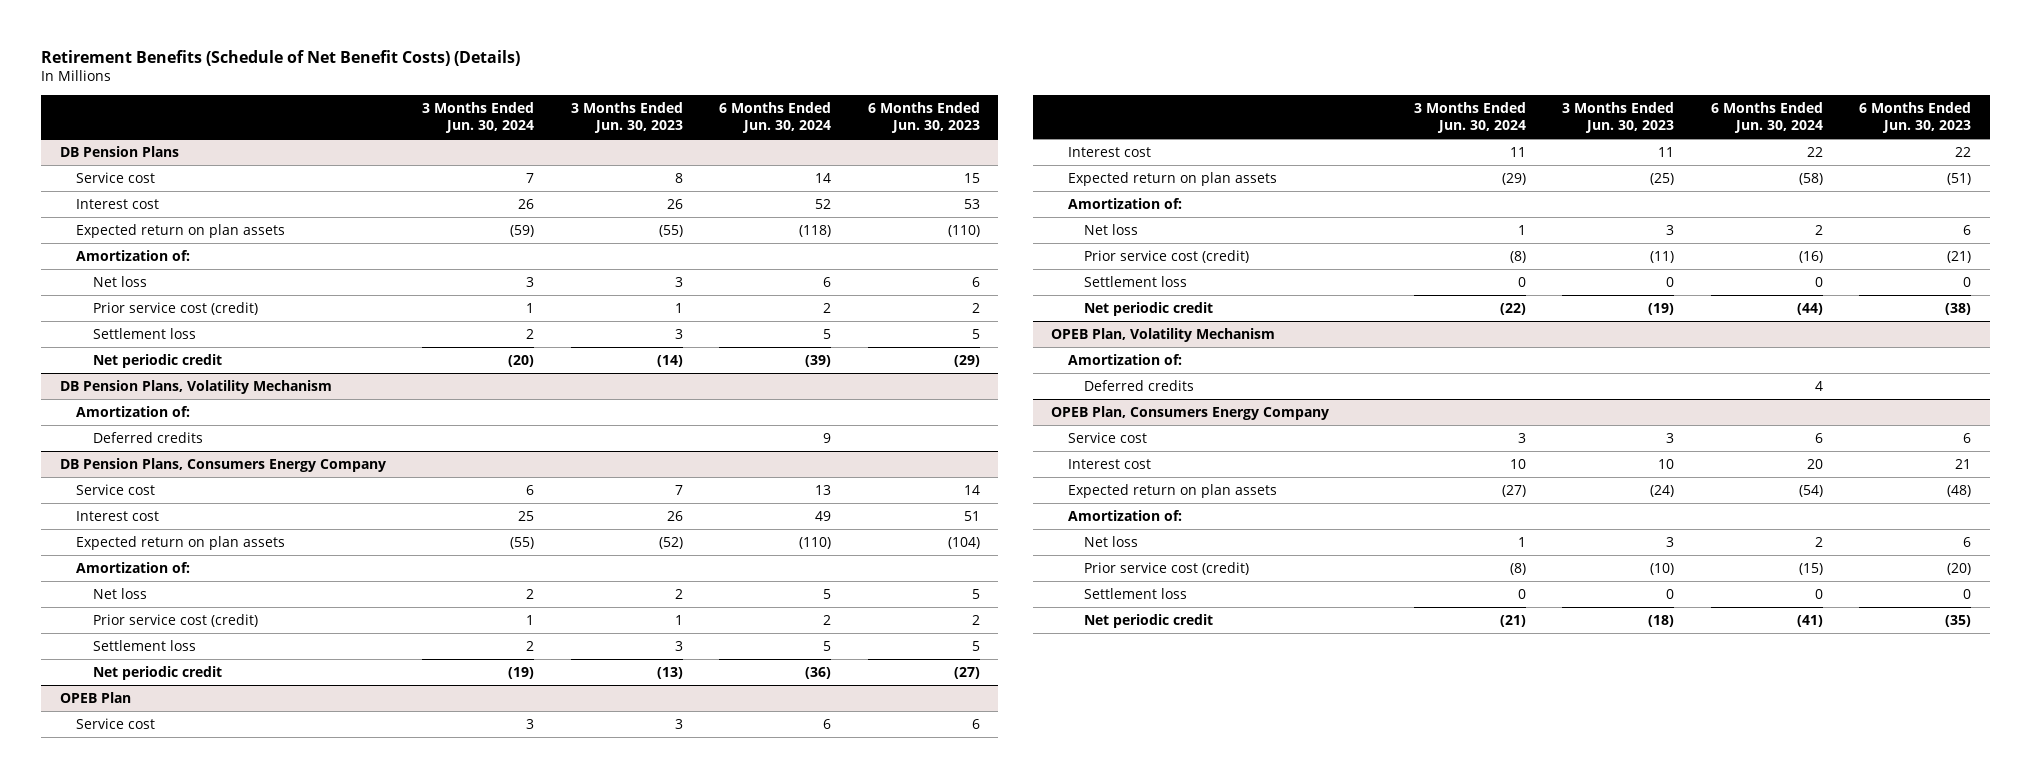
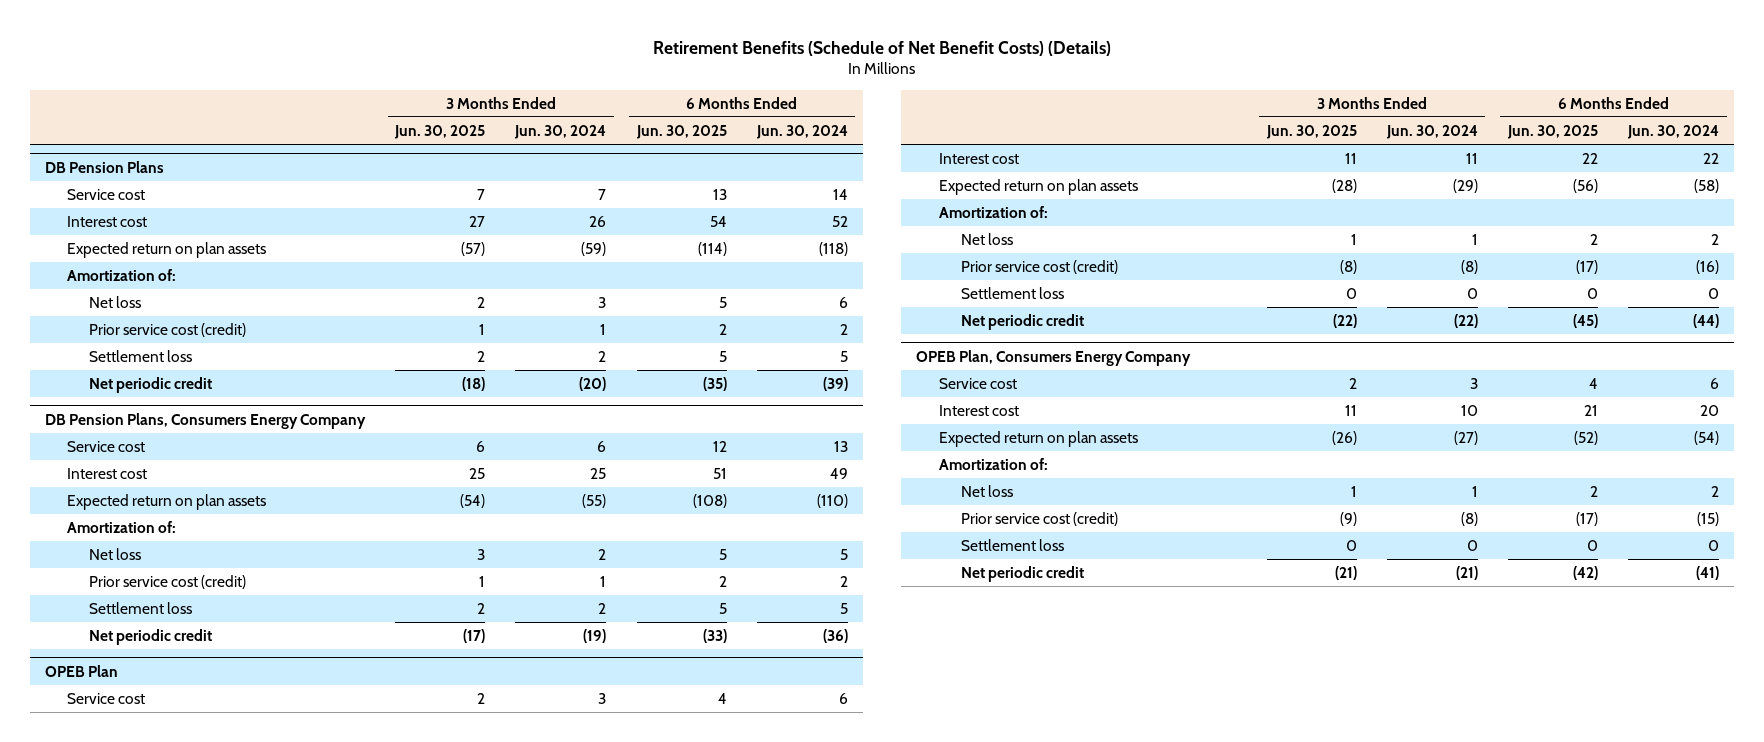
[570,101,683,134] 3 Months Ended Jun. 30, 2023 -> none
[868,101,981,134] 6 Months Ended Jun. 30, 2023 -> none
none -> [394,124,486,139] Jun. 30, 2025
none -> [635,124,727,139] Jun. 30, 2025
[59,379,332,394] DB Pension Plans, Volatility Mechanism -> none
[76,405,191,417] Amortization of: -> none
[93,431,204,443] Deferred credits -> none
[1051,327,1276,342] OPEB Plan, Volatility Mechanism -> none
[1067,353,1182,365] Amortization of: -> none
[1084,379,1195,391] Deferred credits -> none

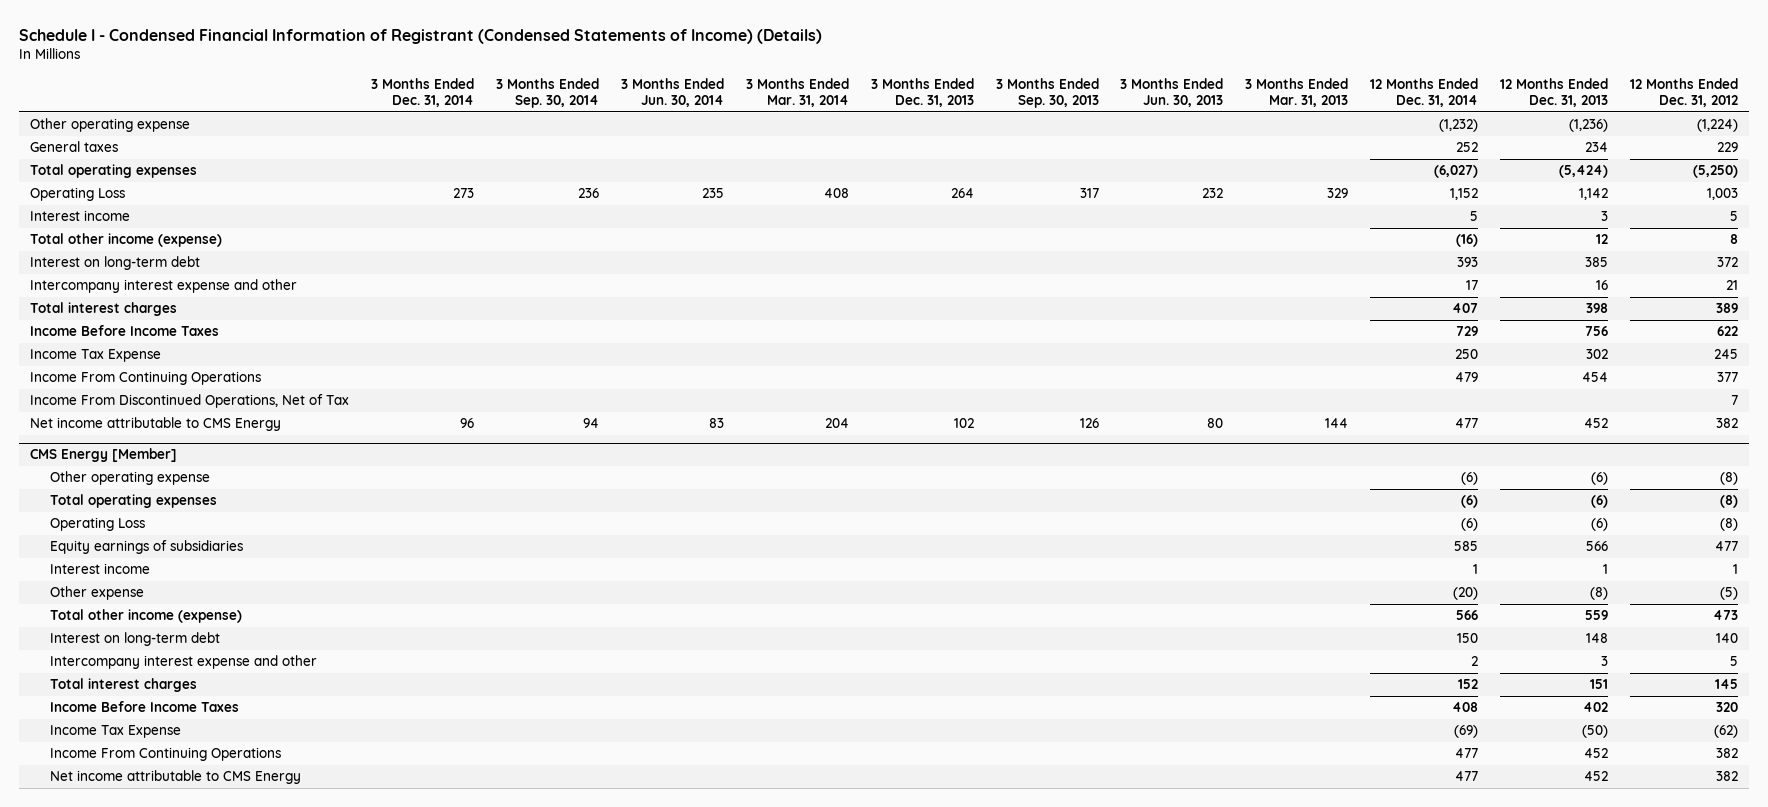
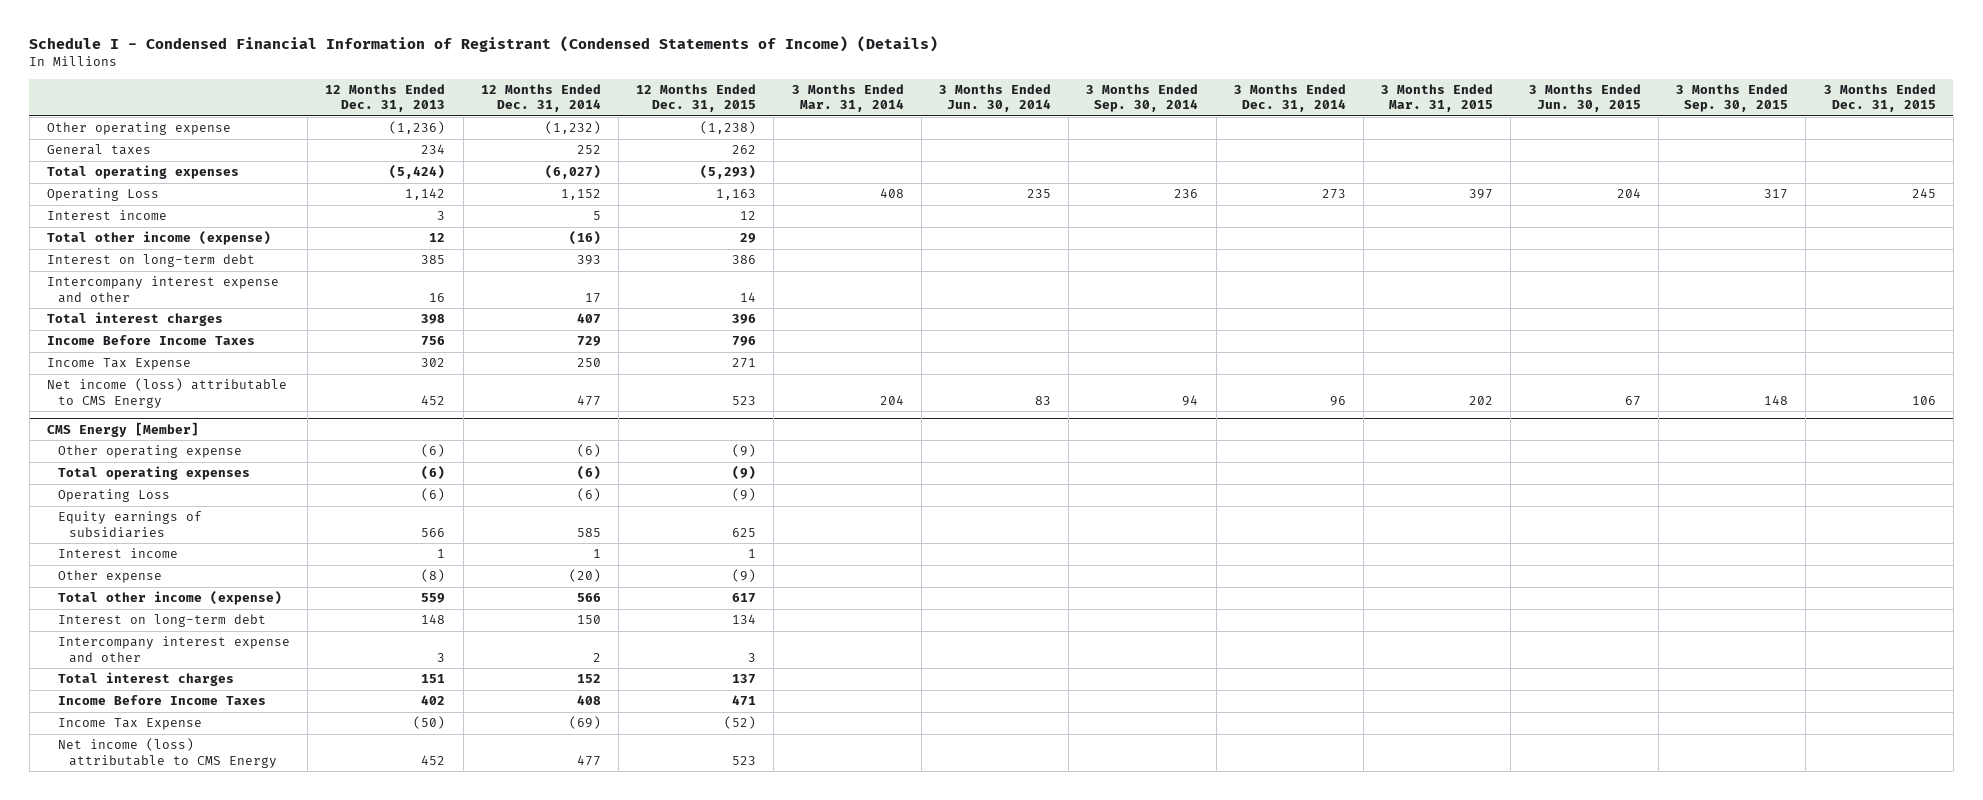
[870,78,974,108] 3 Months Ended Dec. 31, 2013 -> none
[995,78,1099,109] 3 Months Ended Sep. 30, 2013 -> none
[1120,78,1224,108] 3 Months Ended Jun. 30, 2013 -> none
[1245,78,1349,108] 3 Months Ended Mar. 31, 2013 -> none
[1630,78,1739,108] 12 Months Ended Dec. 31, 2012 -> none
none -> [636,84,757,113] 12 Months Ended Dec. 31, 2015
none -> [1381,84,1494,113] 3 Months Ended Mar. 31, 2015
none -> [1528,84,1641,113] 3 Months Ended Jun. 30, 2015
none -> [1676,84,1789,113] 3 Months Ended Sep. 30, 2015
none -> [1823,84,1936,113] 3 Months Ended Dec. 31, 2015
[30,371,262,386] Income From Continuing Operations -> none
[30,394,350,409] Income From Discontinued Operations, Net of Tax -> none
[30,417,282,432] Net income attributable to CMS Energy -> [47,378,288,408] Net income (loss) attributable to CMS Energy
[50,747,282,762] Income From Continuing Operations -> none
[50,770,302,785] Net income attributable to CMS Energy -> [57,738,277,768] Net income (loss) attributable to CMS Energy

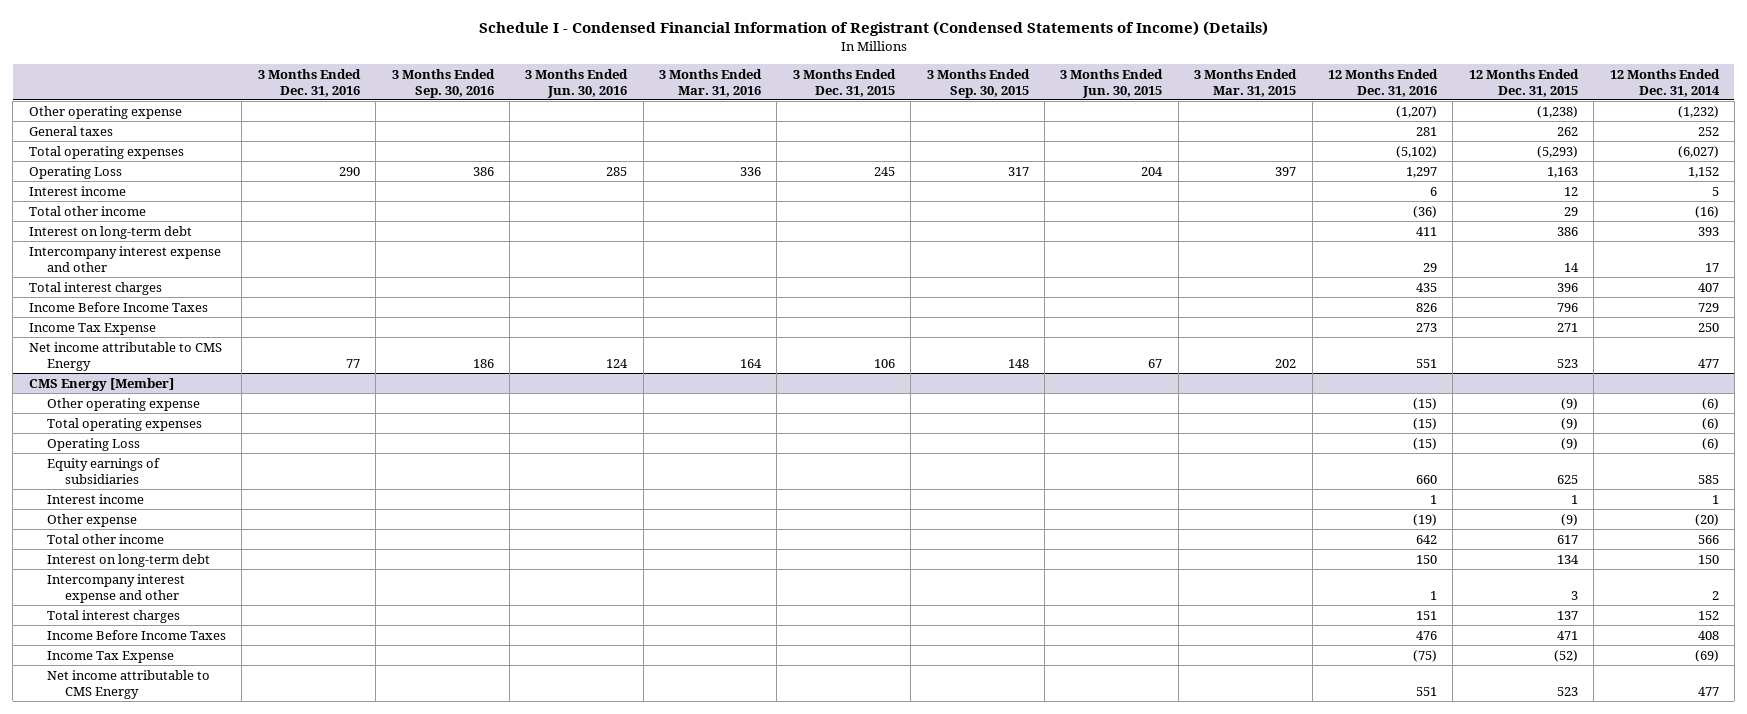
[325,84,446,113] 12 Months Ended Dec. 31, 2013 -> none
[791,84,904,113] 3 Months Ended Mar. 31, 2014 -> none
[938,84,1051,113] 3 Months Ended Jun. 30, 2014 -> none
[1086,84,1199,113] 3 Months Ended Sep. 30, 2014 -> none
[1233,84,1346,113] 3 Months Ended Dec. 31, 2014 -> none
none -> [257,68,361,97] 3 Months Ended Dec. 31, 2016
none -> [391,68,495,98] 3 Months Ended Sep. 30, 2016
none -> [525,68,629,98] 3 Months Ended Jun. 30, 2016
none -> [659,68,763,97] 3 Months Ended Mar. 31, 2016
none -> [1327,68,1438,97] 12 Months Ended Dec. 31, 2016
[47,231,272,246] Total other income (expense) -> [28,205,146,216] Total other income
[47,378,288,408] Net income (loss) attributable to CMS Energy -> [28,341,222,371] Net income attributable to CMS Energy
[57,591,282,606] Total other income (expense) -> [46,533,164,544] Total other income
[57,738,277,768] Net income (loss) attributable to CMS Energy -> [46,669,210,699] Net income attributable to CMS Energy

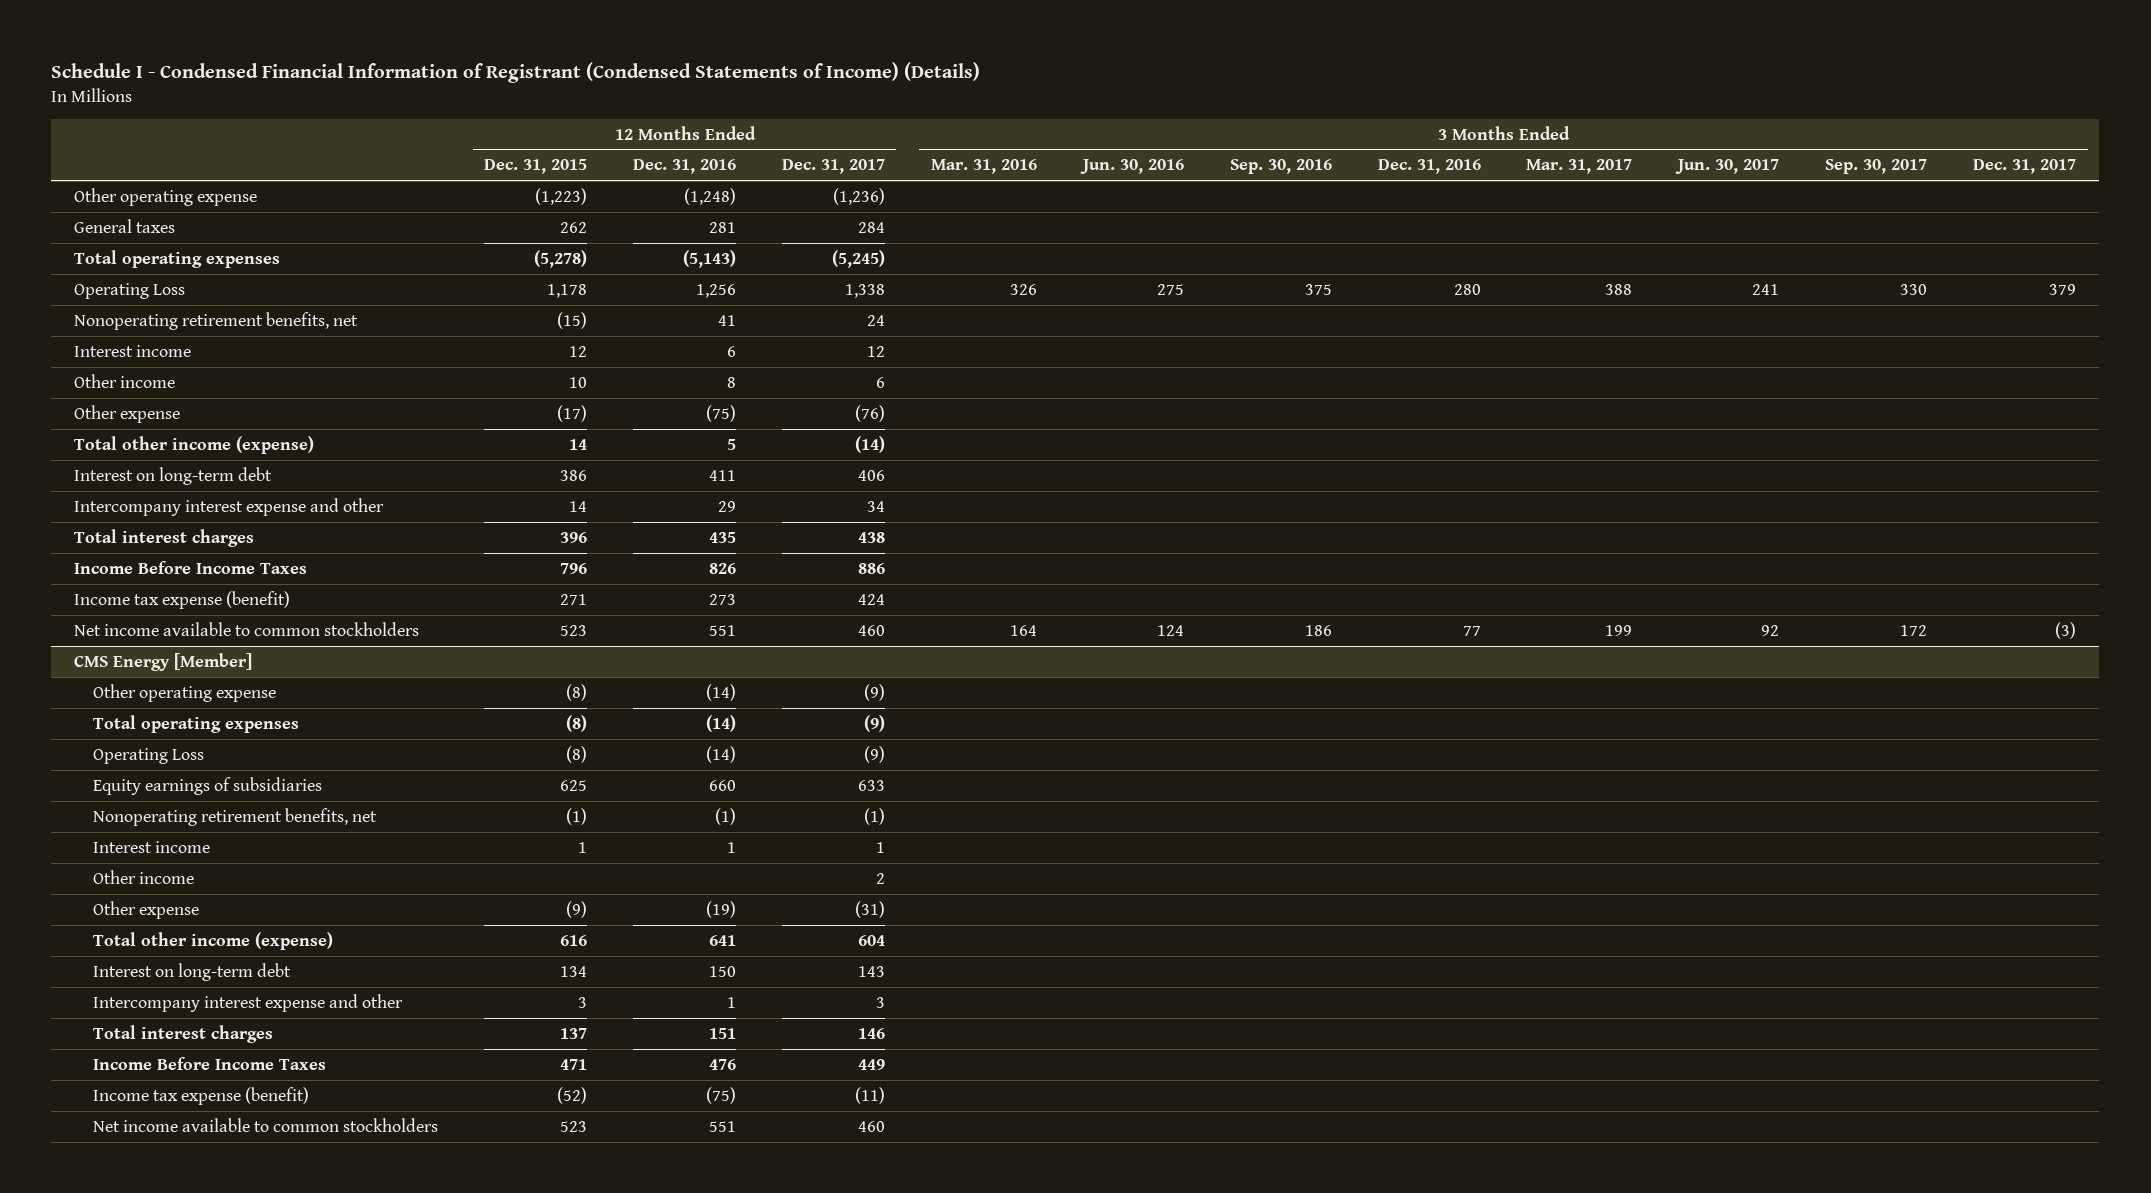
[792,68,896,97] 3 Months Ended Dec. 31, 2015 -> none
[926,68,1030,98] 3 Months Ended Sep. 30, 2015 -> none
[1060,68,1164,98] 3 Months Ended Jun. 30, 2015 -> none
[1194,68,1298,97] 3 Months Ended Mar. 31, 2015 -> none
[1609,68,1720,97] 12 Months Ended Dec. 31, 2014 -> none
none -> [781,159,885,175] Dec. 31, 2017
none -> [1526,159,1633,175] Mar. 31, 2017
none -> [1675,159,1780,175] Jun. 30, 2017
none -> [1825,159,1928,175] Sep. 30, 2017
none -> [1973,159,2077,175] Dec. 31, 2017
[1395,105,1437,118] (1,207) -> [684,187,737,205] (1,248)
[1536,105,1578,118] (1,238) -> [535,187,588,205] (1,223)
[1395,145,1437,158] (5,102) -> [683,249,737,268] (5,143)
[1536,145,1578,158] (5,293) -> [534,249,588,268] (5,278)
[338,166,360,176] 290 -> [1453,283,1481,295] 280
[472,166,494,176] 386 -> [1304,283,1332,295] 375
[606,166,628,176] 285 -> [1156,283,1184,295] 275
[740,166,762,176] 336 -> [1009,283,1037,295] 326
[1405,166,1437,178] 1,297 -> [696,283,737,298] 1,256
[1546,166,1578,178] 1,163 -> [547,283,588,298] 1,178
none -> [74,311,359,330] Nonoperating retirement benefits, net
none -> [74,373,176,388] Other income
none -> [74,404,181,423] Other expense
[28,205,146,216] Total other income -> [74,435,315,454] Total other income (expense)
[1412,205,1437,218] (36) -> [727,438,737,450] 5
[1563,206,1578,216] 29 -> [569,438,588,450] 14
[28,322,156,335] Income Tax Expense -> [74,590,291,609] Income tax expense (benefit)
[28,341,222,371] Net income attributable to CMS Energy -> [74,621,420,636] Net income available to common stockholders
[1412,397,1437,410] (15) -> [706,683,737,701] (14)
[1560,397,1578,410] (9) -> [566,683,588,701] (8)
[1412,417,1437,430] (15) -> [706,714,737,732] (14)
[1560,417,1578,430] (9) -> [566,714,588,732] (8)
[1412,437,1437,450] (15) -> [706,745,737,763] (14)
[1560,437,1578,450] (9) -> [566,745,588,763] (8)
none -> [93,807,378,826] Nonoperating retirement benefits, net
none -> [93,869,195,884] Other income
[46,533,164,544] Total other income -> [93,931,334,950] Total other income (expense)
[1415,534,1437,544] 642 -> [709,934,737,946] 641
[1556,534,1578,544] 617 -> [560,934,588,946] 616
[46,650,174,663] Income Tax Expense -> [93,1086,310,1105] Income tax expense (benefit)
[46,669,210,699] Net income attributable to CMS Energy -> [93,1117,439,1132] Net income available to common stockholders

